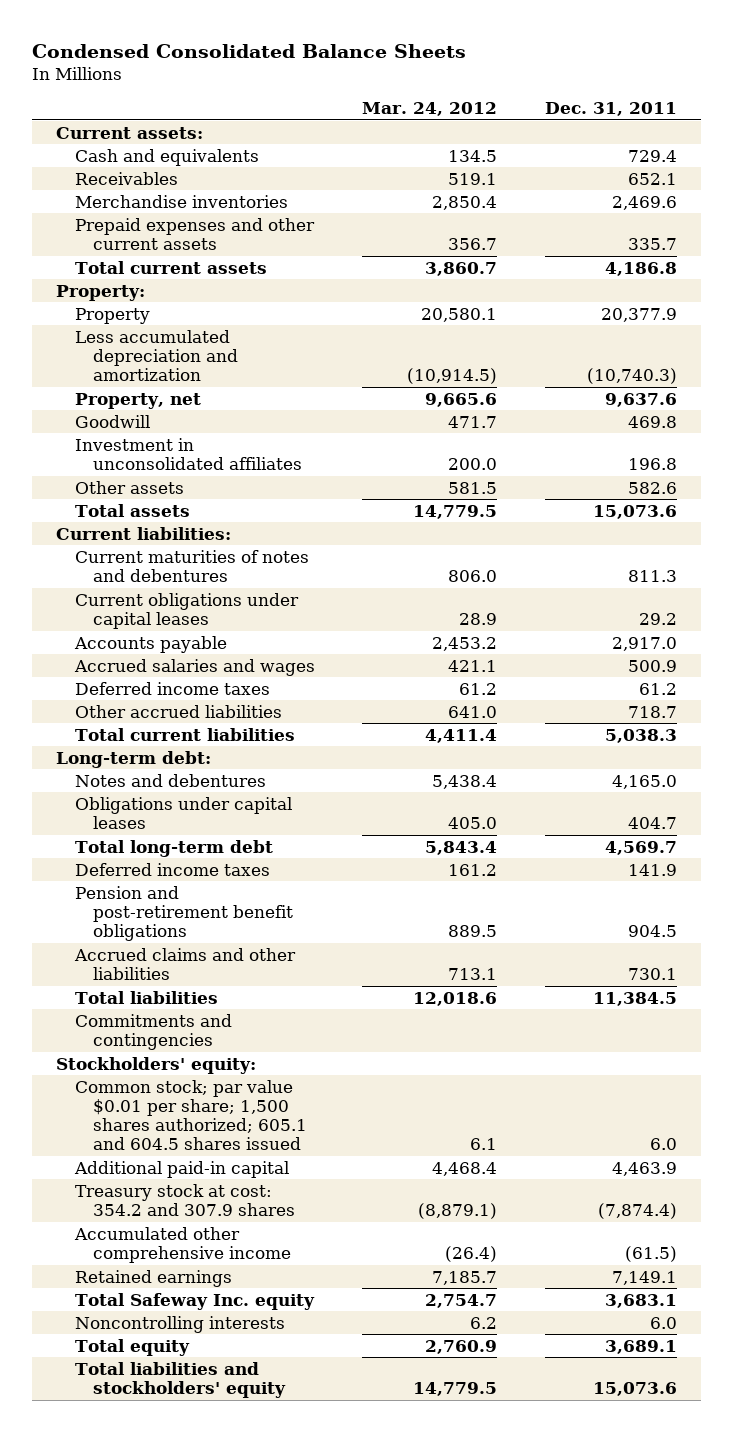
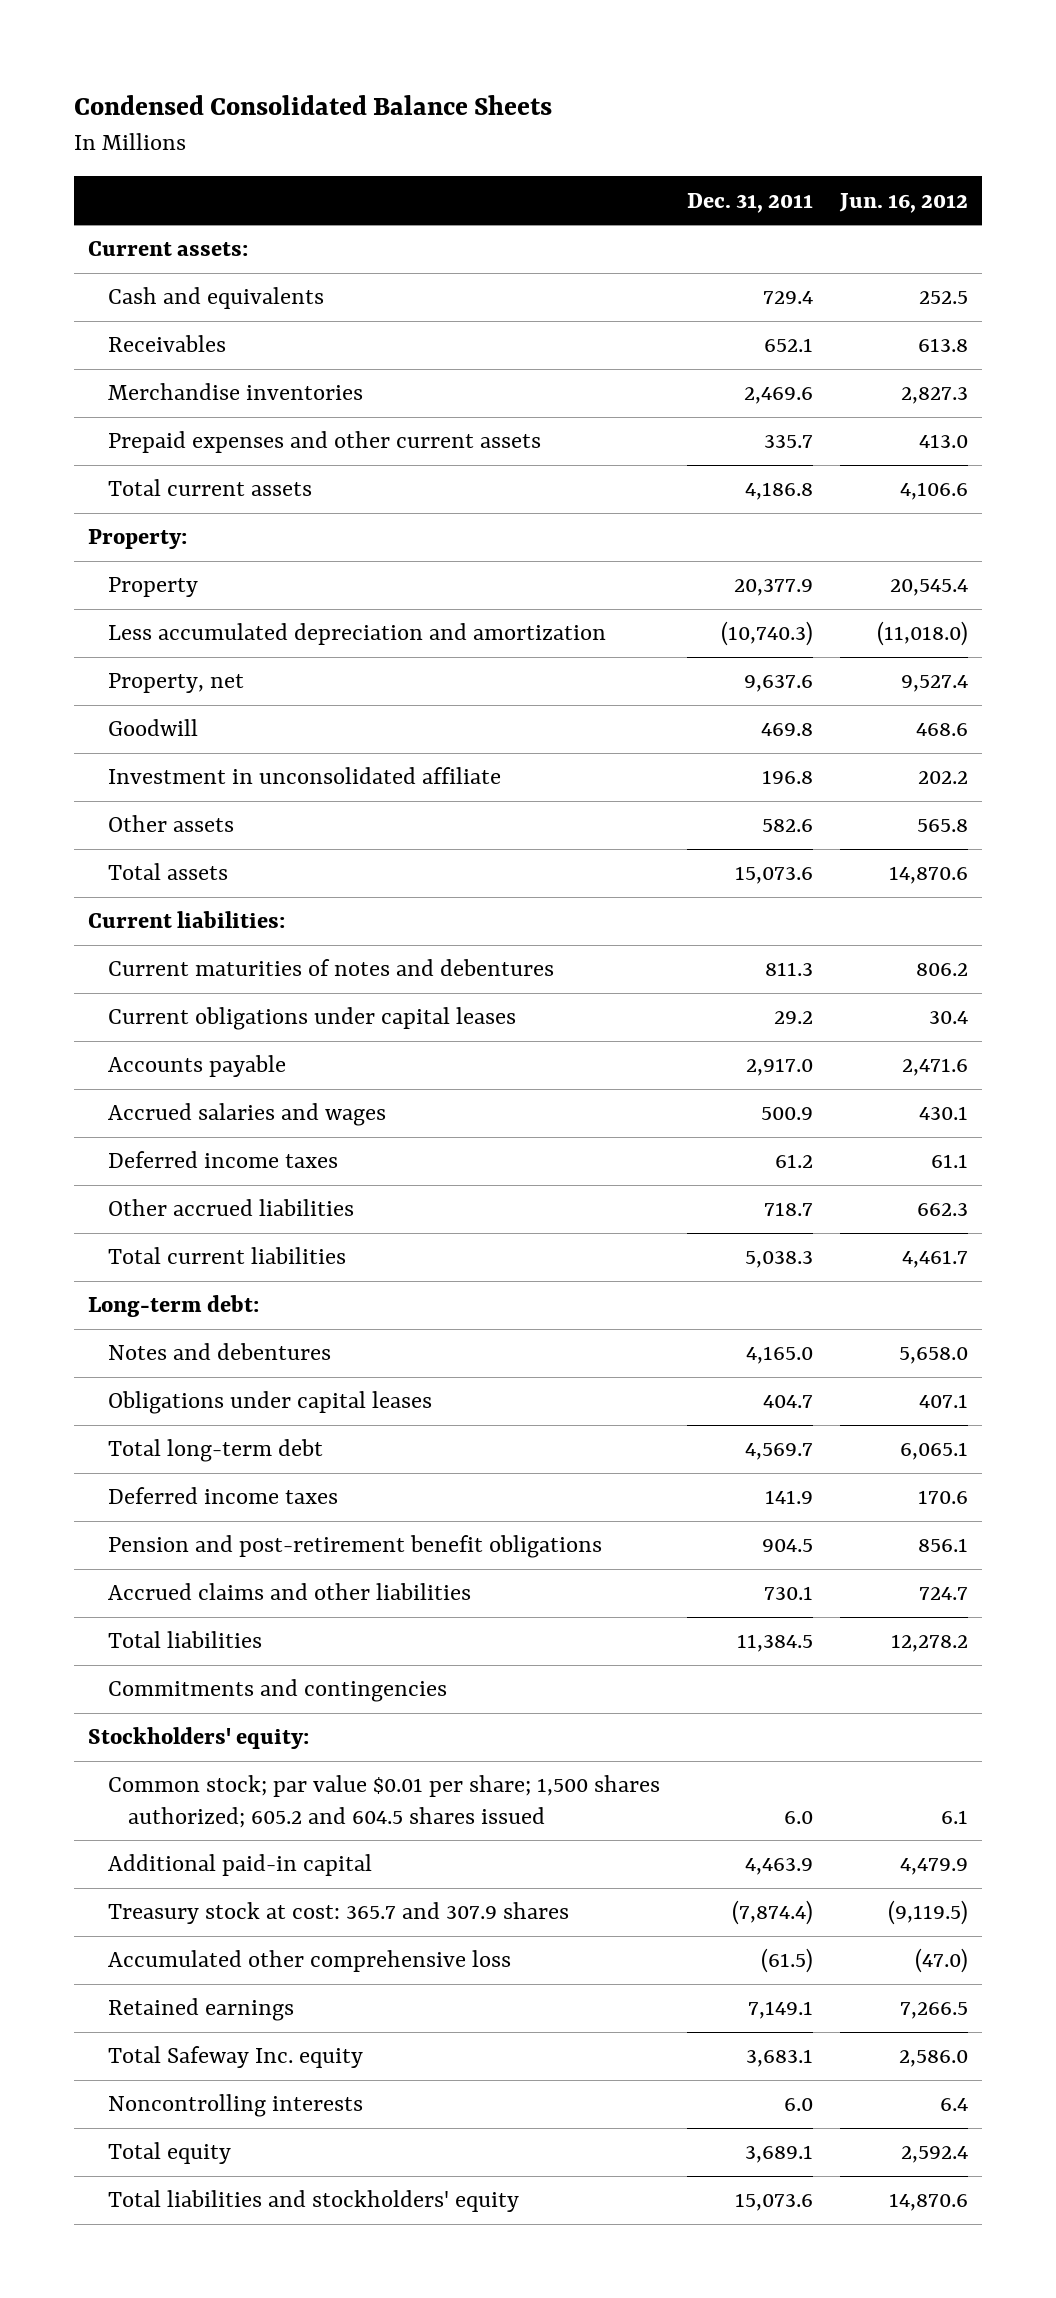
[362,102,498,117] Mar. 24, 2012 -> none
none -> [839,192,969,213] Jun. 16, 2012
[74,437,303,470] Investment in unconsolidated affiliates -> [108,767,502,785] Investment in unconsolidated affiliate
[74,1079,308,1151] Common stock; par value $0.01 per share; 1,500 shares authorized; 605.1 and 604.5 shares issued -> [108,1775,661,1828] Common stock; par value $0.01 per share; 1,500 shares authorized; 605.2 and 604.5 shares issued
[74,1183,296,1216] Treasury stock at cost: 354.2 and 307.9 shares -> [108,1902,570,1925] Treasury stock at cost: 365.7 and 307.9 shares
[73,1226,292,1263] Accumulated other comprehensive income -> [108,1950,512,1973] Accumulated other comprehensive loss

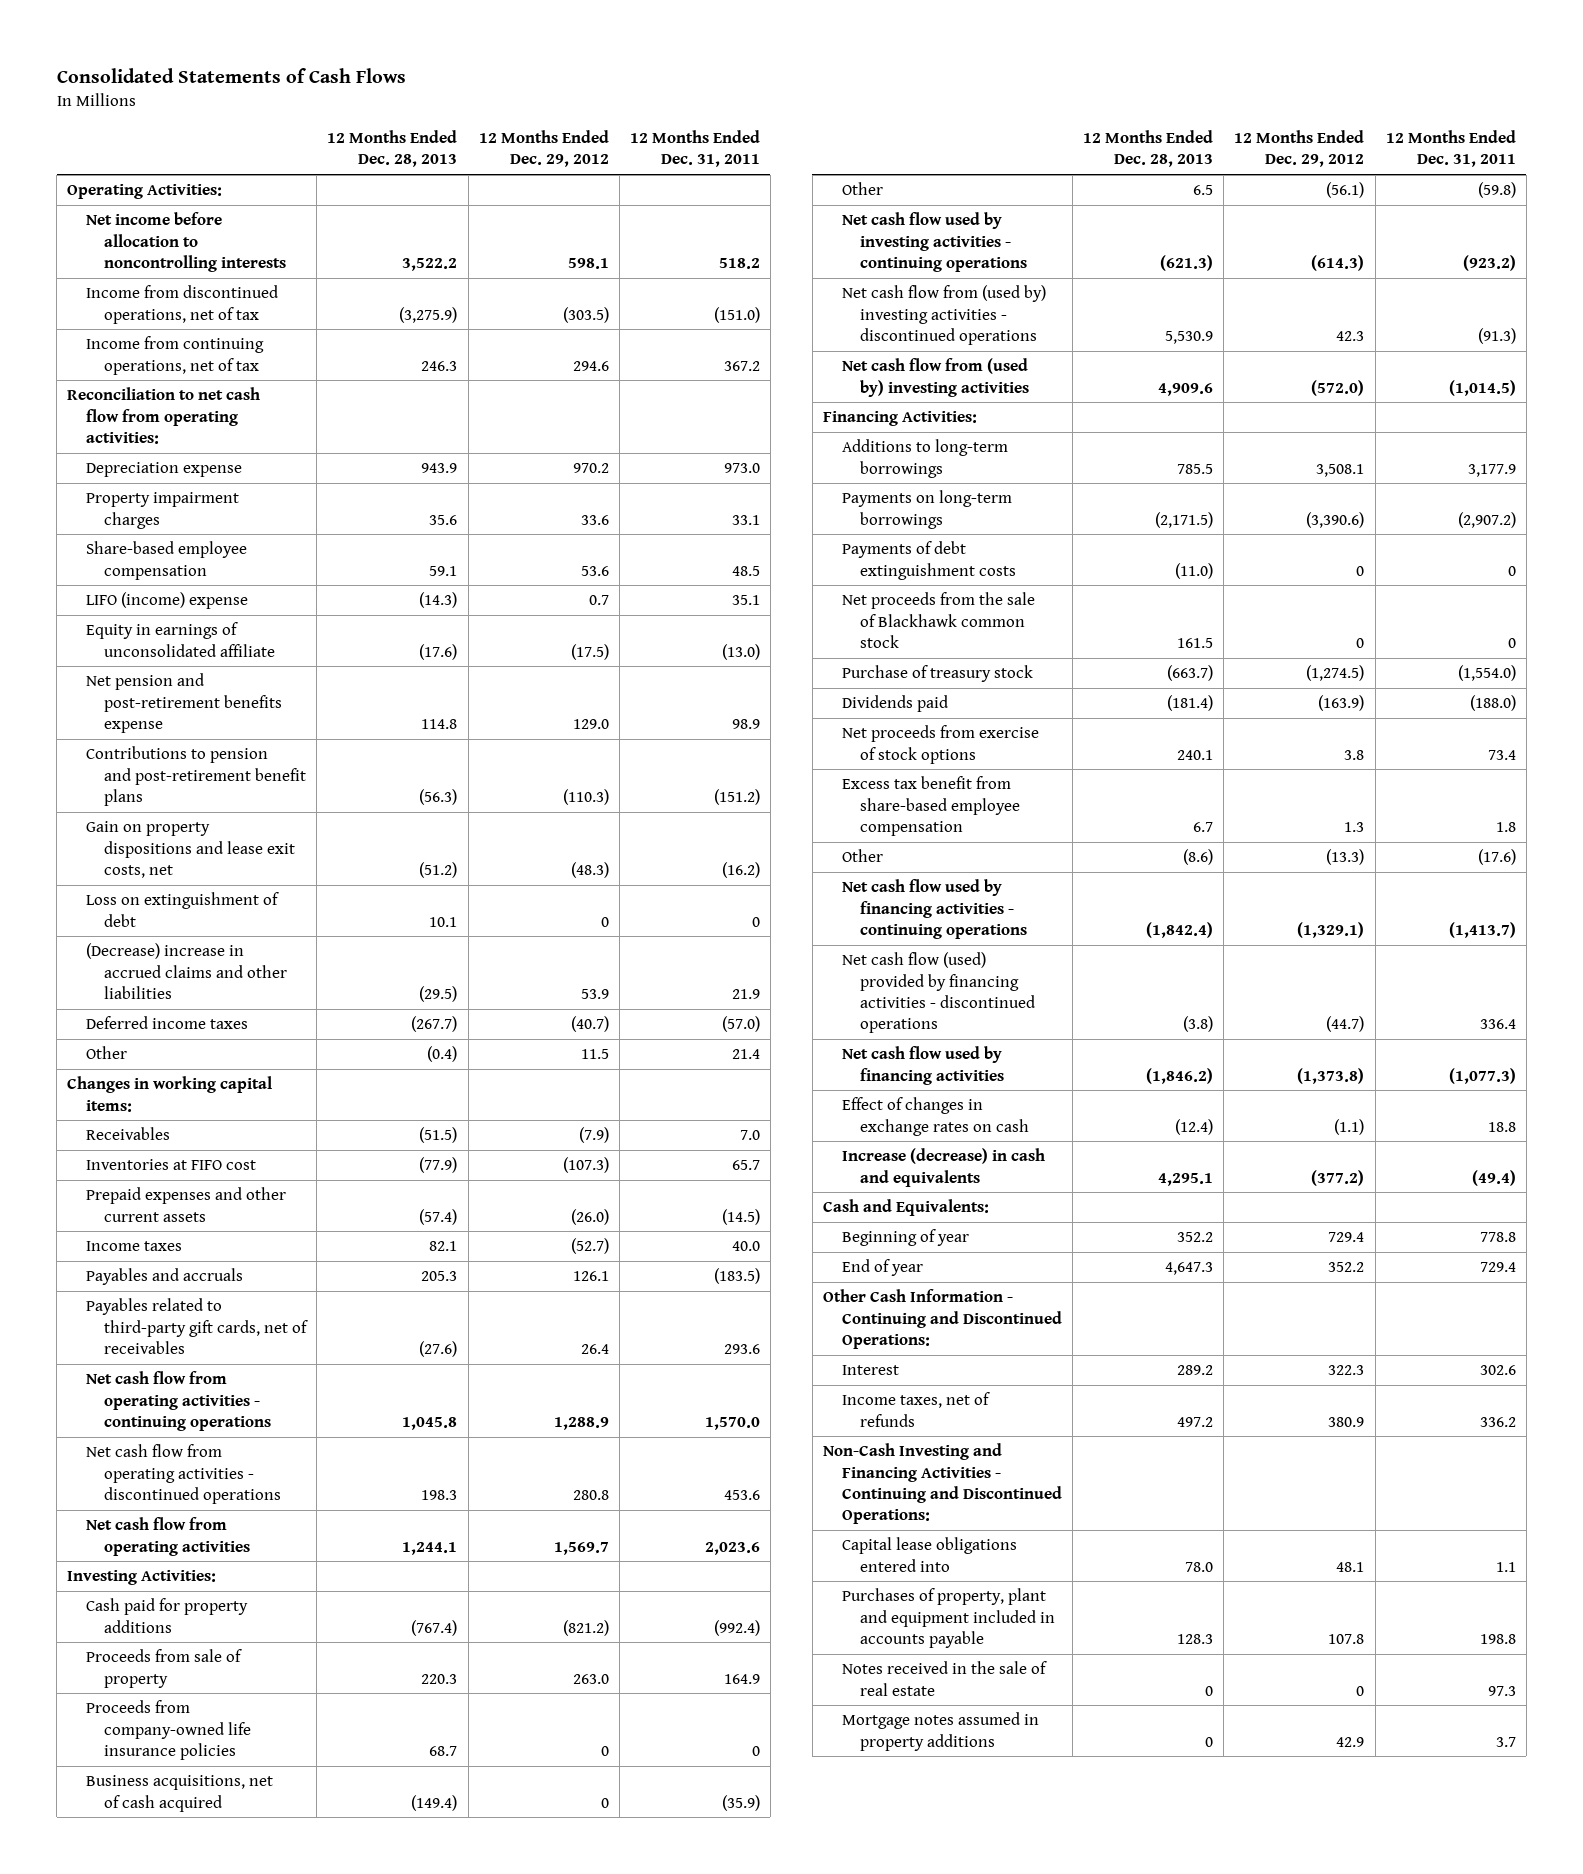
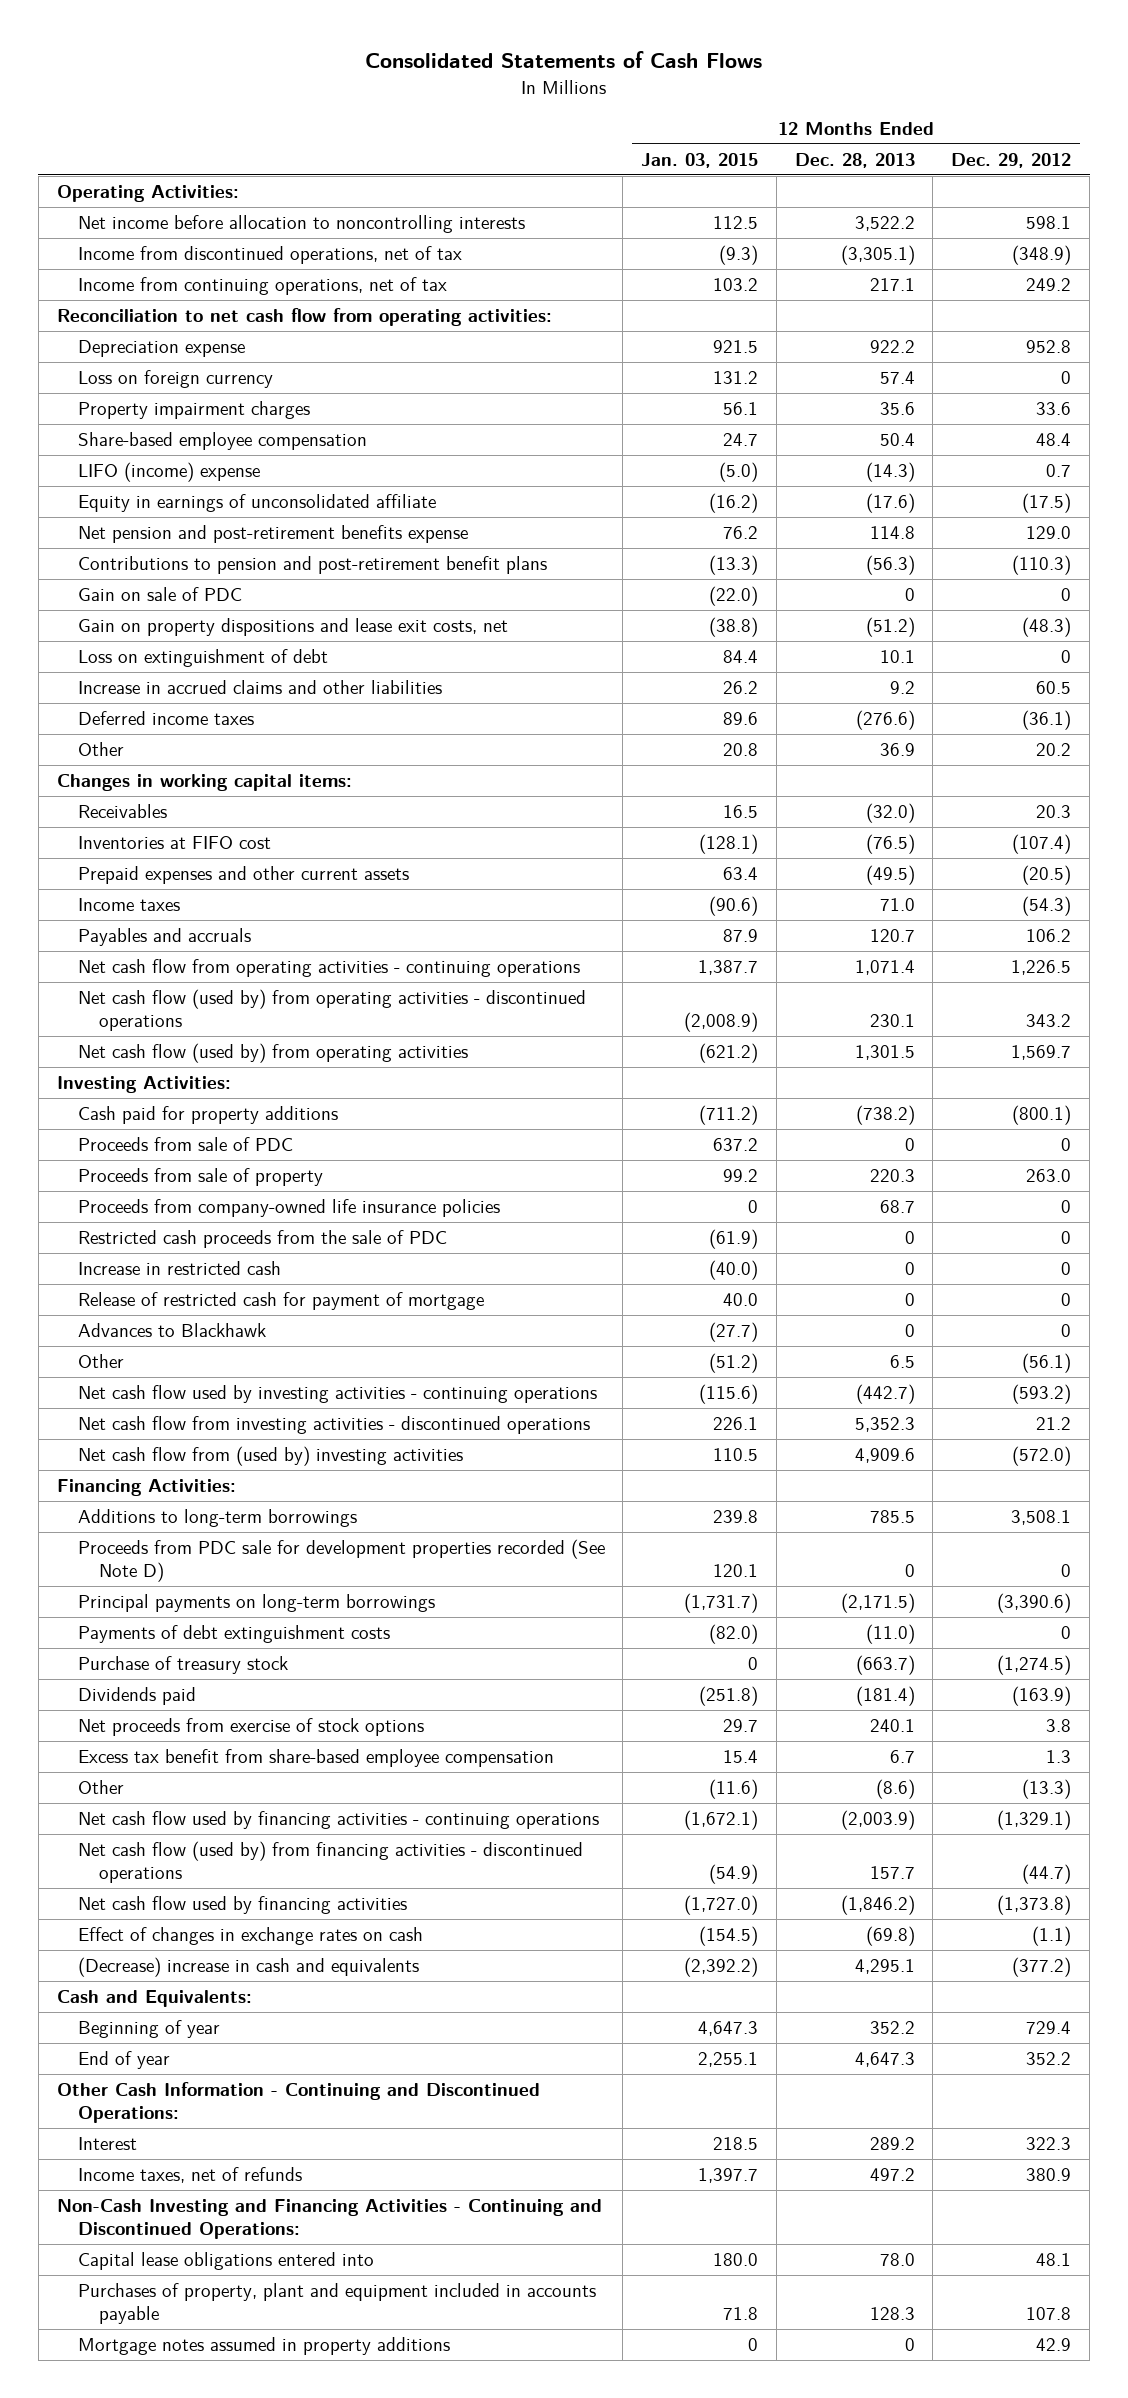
[629,130,760,168] 12 Months Ended Dec. 31, 2011 -> none
none -> [641,153,759,169] Jan. 03, 2015
[399,306,458,323] (3,275.9) -> [840,245,915,266] (3,305.1)
[562,306,609,323] (303.5) -> [1012,245,1072,266] (348.9)
[421,360,458,371] 246.3 -> [869,278,915,292] 217.1
[572,360,609,371] 294.6 -> [1026,278,1072,292] 249.2
[421,463,458,474] 943.9 -> [869,340,915,354] 922.2
[572,463,609,474] 970.2 -> [1026,340,1072,354] 952.8
none -> [77,370,273,389] Loss on foreign currency
[429,565,458,576] 59.1 -> [879,433,915,447] 50.4
[580,565,609,576] 53.6 -> [1036,433,1072,447] 48.4
none -> [77,587,242,602] Gain on sale of PDC
[85,943,288,999] (Decrease) increase in accrued claims and other liabilities -> [77,680,442,695] Increase in accrued claims and other liabilities
[419,985,458,1002] (29.5) -> [889,681,915,695] 9.2
[580,988,609,999] 53.9 -> [1036,681,1072,695] 60.5
[411,1016,458,1033] (267.7) -> [855,710,915,731] (276.6)
[570,1016,609,1033] (40.7) -> [1022,710,1072,731] (36.1)
[427,1046,458,1063] (0.4) -> [879,743,915,757] 36.9
[580,1049,609,1060] 11.5 -> [1036,743,1072,757] 20.2
[85,1298,309,1354] Payables related to third-party gift cards, net of receivables -> none
[419,1127,458,1144] (51.5) -> [865,803,915,824] (32.0)
[578,1127,609,1144] (7.9) -> [1036,805,1072,819] 20.3
[419,1157,458,1174] (77.9) -> [865,834,915,855] (76.5)
[562,1157,609,1174] (107.3) -> [1012,834,1072,855] (107.4)
[419,1208,458,1225] (57.4) -> [865,865,915,886] (49.5)
[570,1208,609,1225] (26.0) -> [1022,865,1072,886] (20.5)
[429,1241,458,1252] 82.1 -> [879,898,915,912] 71.0
[570,1238,609,1255] (52.7) -> [1022,896,1072,917] (54.3)
[421,1271,458,1282] 205.3 -> [869,929,915,943] 120.7
[572,1271,609,1282] 126.1 -> [1026,929,1072,943] 106.2
[402,1416,458,1430] 1,045.8 -> [854,960,915,976] 1,071.4
[553,1416,609,1430] 1,288.9 -> [1011,960,1072,976] 1,226.5
[85,1444,282,1504] Net cash flow from operating activities - discontinued operations -> [77,989,586,1031] Net cash flow (used by) from operating activities - discontinued operations
[421,1489,458,1500] 198.3 -> [869,1013,915,1027] 230.1
[572,1489,609,1500] 280.8 -> [1026,1013,1072,1027] 343.2
[85,1517,251,1556] Net cash flow from operating activities -> [77,1043,468,1064] Net cash flow (used by) from operating activities
[402,1541,458,1555] 1,244.1 -> [854,1045,915,1061] 1,301.5
[411,1619,458,1636] (767.4) -> [855,1105,915,1126] (738.2)
[562,1619,609,1636] (821.2) -> [1012,1105,1072,1126] (800.1)
none -> [77,1137,293,1152] Proceeds from sale of PDC
[85,1775,273,1812] Business acquisitions, net of cash acquired -> none
none -> [77,1230,447,1249] Restricted cash proceeds from the sale of PDC
none -> [77,1261,281,1276] Increase in restricted cash
none -> [77,1292,484,1311] Release of restricted cash for payment of mortgage
none -> [77,1323,266,1338] Advances to Blackhawk
[1160,254,1214,271] (621.3) -> [855,1384,915,1405] (442.7)
[1311,254,1365,271] (614.3) -> [1012,1384,1072,1405] (593.2)
[841,285,1046,345] Net cash flow from (used by) investing activities - discontinued operations -> [77,1416,590,1435] Net cash flow from investing activities - discontinued operations
[1165,330,1214,344] 5,530.9 -> [854,1417,915,1433] 5,352.3
[1336,330,1365,341] 42.3 -> [1036,1417,1072,1431] 21.2
none -> [77,1539,605,1582] Proceeds from PDC sale for development properties recorded (See Note D)
[841,490,1012,529] Payments on long-term borrowings -> [77,1594,435,1613] Principal payments on long-term borrowings
[841,592,1035,648] Net proceeds from the sale of Blackhawk common stock -> none
[1146,921,1214,938] (1,842.4) -> [840,1810,915,1831] (2,003.9)
[841,952,1036,1034] Net cash flow (used) provided by financing activities - discontinued operations -> [77,1841,583,1883] Net cash flow (used by) from financing activities - discontinued operations
[1183,1016,1214,1033] (3.8) -> [869,1865,915,1879] 157.7
[1175,1118,1214,1135] (12.4) -> [865,1926,915,1947] (69.8)
[841,1148,1045,1187] Increase (decrease) in cash and equivalents -> [77,1957,419,1978] (Decrease) increase in cash and equivalents
[841,1661,1047,1696] Notes received in the sale of real estate -> none

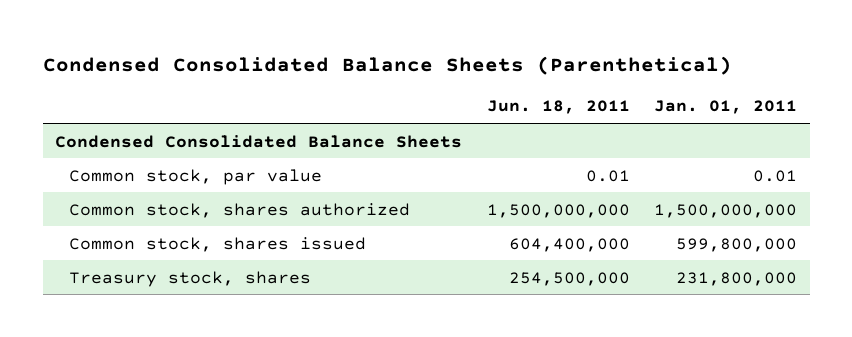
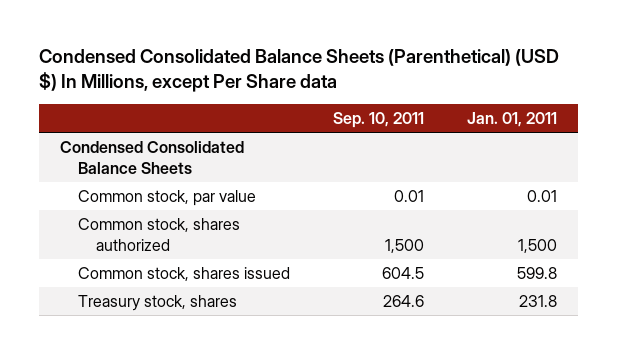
[42,55,732,75] Condensed Consolidated Balance Sheets (Parenthetical) -> [38,49,559,92] Condensed Consolidated Balance Sheets (Parenthetical) (USD $) In Millions, except Per Share data
[486,100,630,115] Jun. 18, 2011 -> none
none -> [332,111,424,128] Sep. 10, 2011
[654,203,798,218] 1,500,000,000 -> [517,238,557,253] 1,500
[676,237,798,252] 599,800,000 -> [516,267,557,280] 599.8
[676,271,798,286] 231,800,000 -> [518,295,557,308] 231.8

